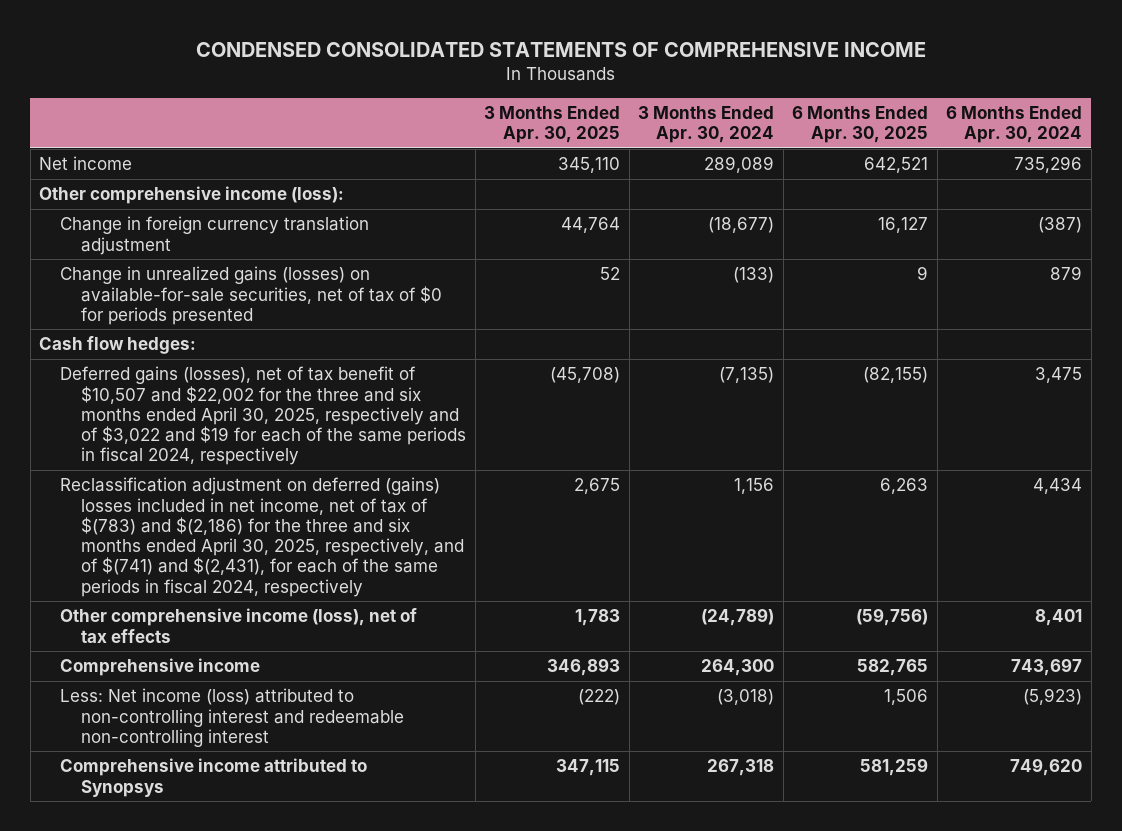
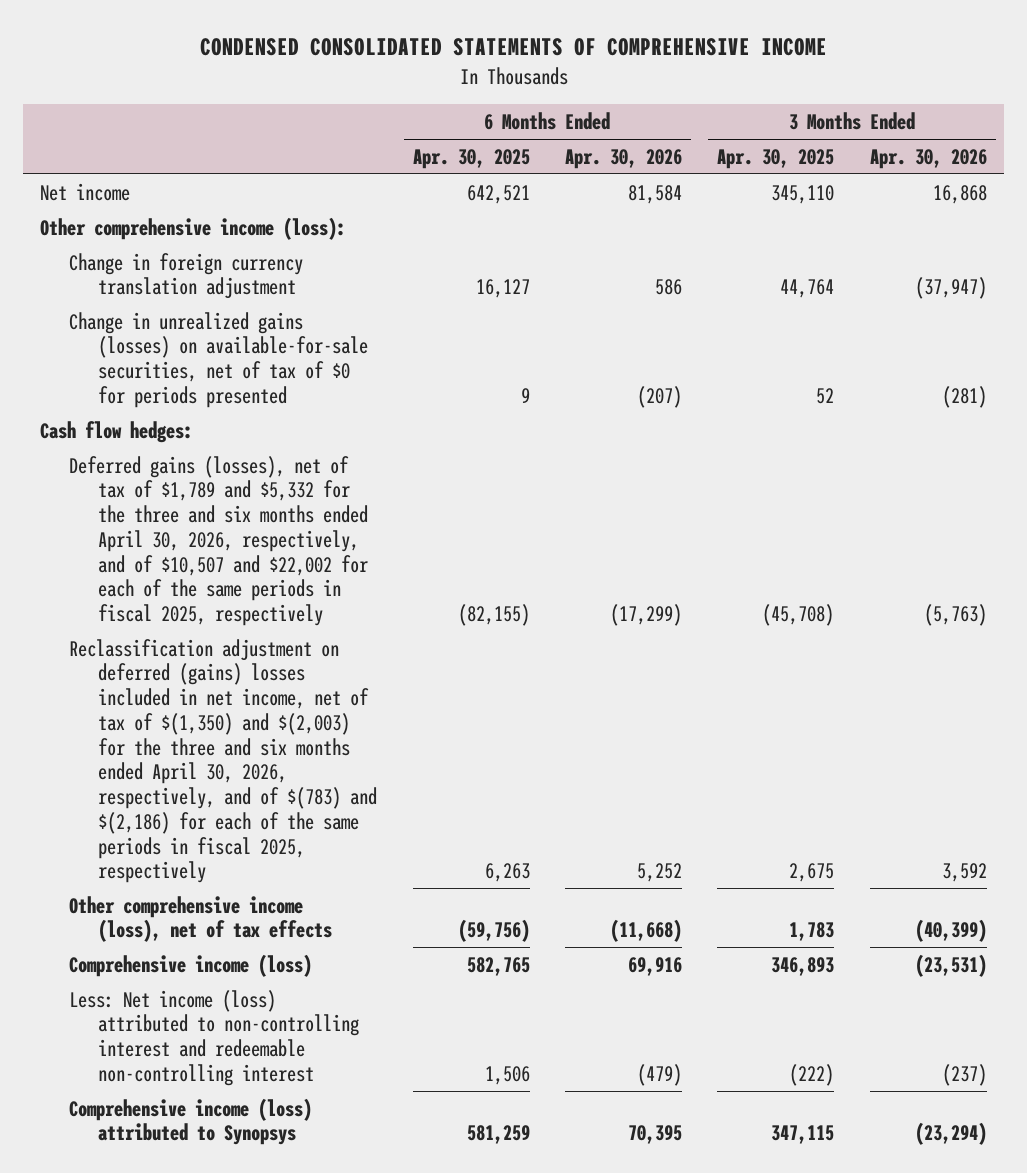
[638,105,775,144] 3 Months Ended Apr. 30, 2024 -> none
[946,105,1083,144] 6 Months Ended Apr. 30, 2024 -> none
none -> [564,148,682,169] Apr. 30, 2026
none -> [869,148,987,169] Apr. 30, 2026
[60,366,467,466] Deferred gains (losses), net of tax benefit of $10,507 and $22,002 for the three and six months ended April 30, 2025, respectively and of $3,022 and $19 for each of the same periods in fiscal 2024, respectively -> [69,455,369,627] Deferred gains (losses), net of tax of $1,789 and $5,332 for the three and six months ended April 30, 2026, respectively, and of $10,507 and $22,002 for each of the same periods in fiscal 2025, respectively
[60,477,465,597] Reclassification adjustment on deferred (gains) losses included in net income, net of tax of $(783) and $(2,186) for the three and six months ended April 30, 2025, respectively, and of $(741) and $(2,431), for each of the same periods in fiscal 2024, respectively -> [69,638,378,884] Reclassification adjustment on deferred (gains) losses included in net income, net of tax of $(1,350) and $(2,003) for the three and six months ended April 30, 2026, respectively, and of $(783) and $(2,186) for each of the same periods in fiscal 2025, respectively
[60,658,261,677] Comprehensive income -> [69,953,313,977] Comprehensive income (loss)
[60,758,368,797] Comprehensive income attributed to Synopsys -> [69,1097,313,1146] Comprehensive income (loss) attributed to Synopsys

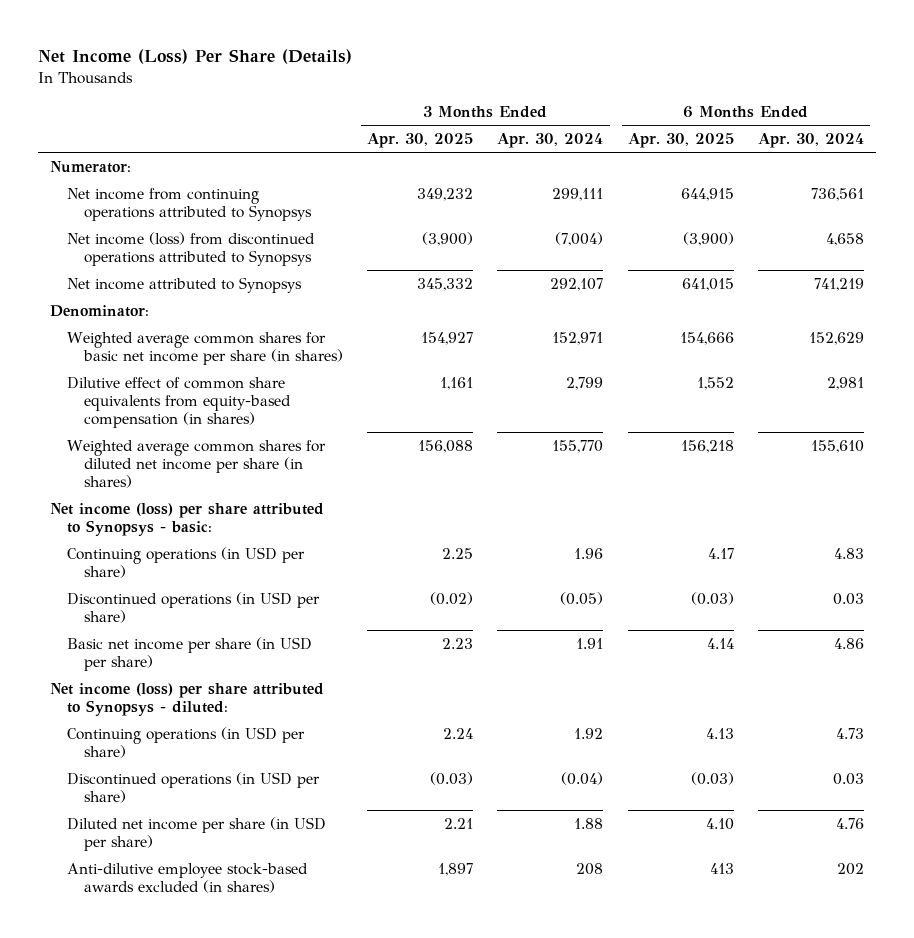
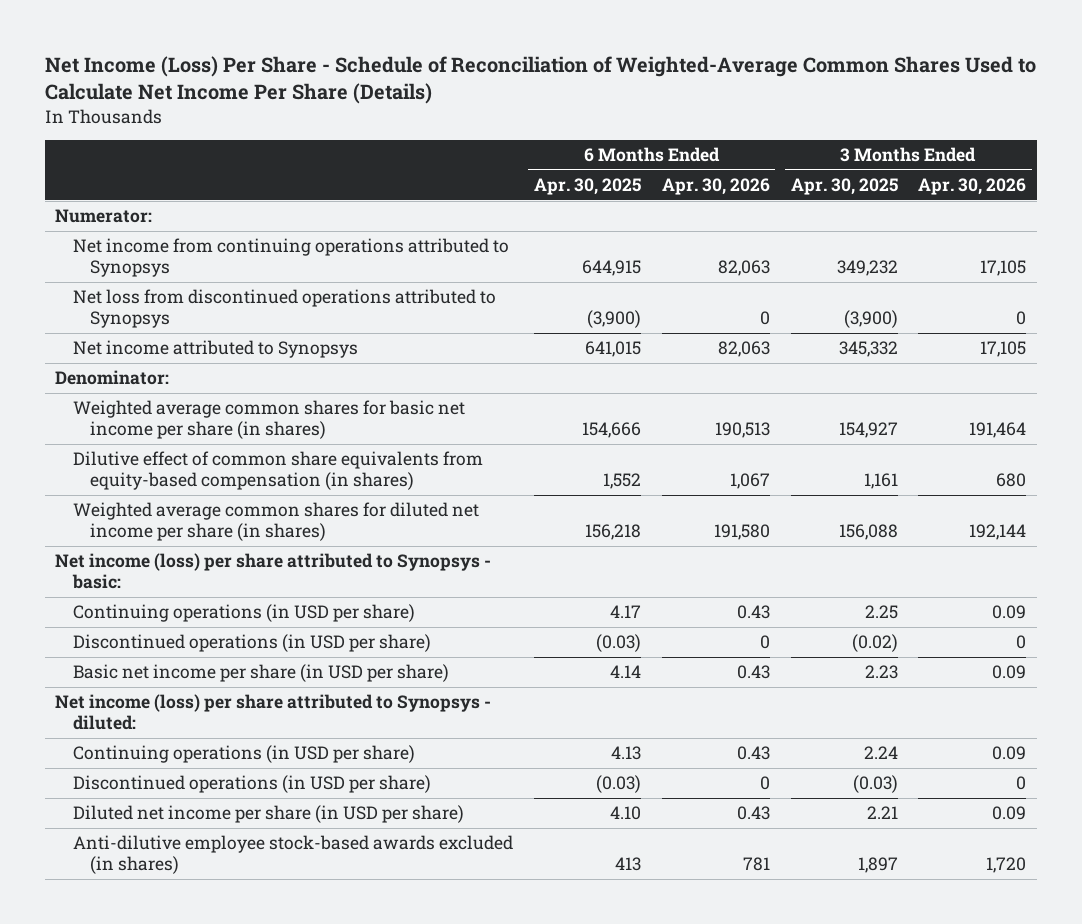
[38,48,353,64] Net Income (Loss) Per Share (Details) -> [44,55,1036,105] Net Income (Loss) Per Share - Schedule of Reconciliation of Weighted-Average Common Shares Used to Calculate Net Income Per Share (Details)
[497,132,604,148] Apr. 30, 2024 -> none
[758,132,865,148] Apr. 30, 2024 -> none
none -> [661,178,770,196] Apr. 30, 2026
none -> [918,178,1027,196] Apr. 30, 2026
[67,231,316,266] Net income (loss) from discontinued operations attributed to Synopsys -> [72,289,496,329] Net loss from discontinued operations attributed to Synopsys

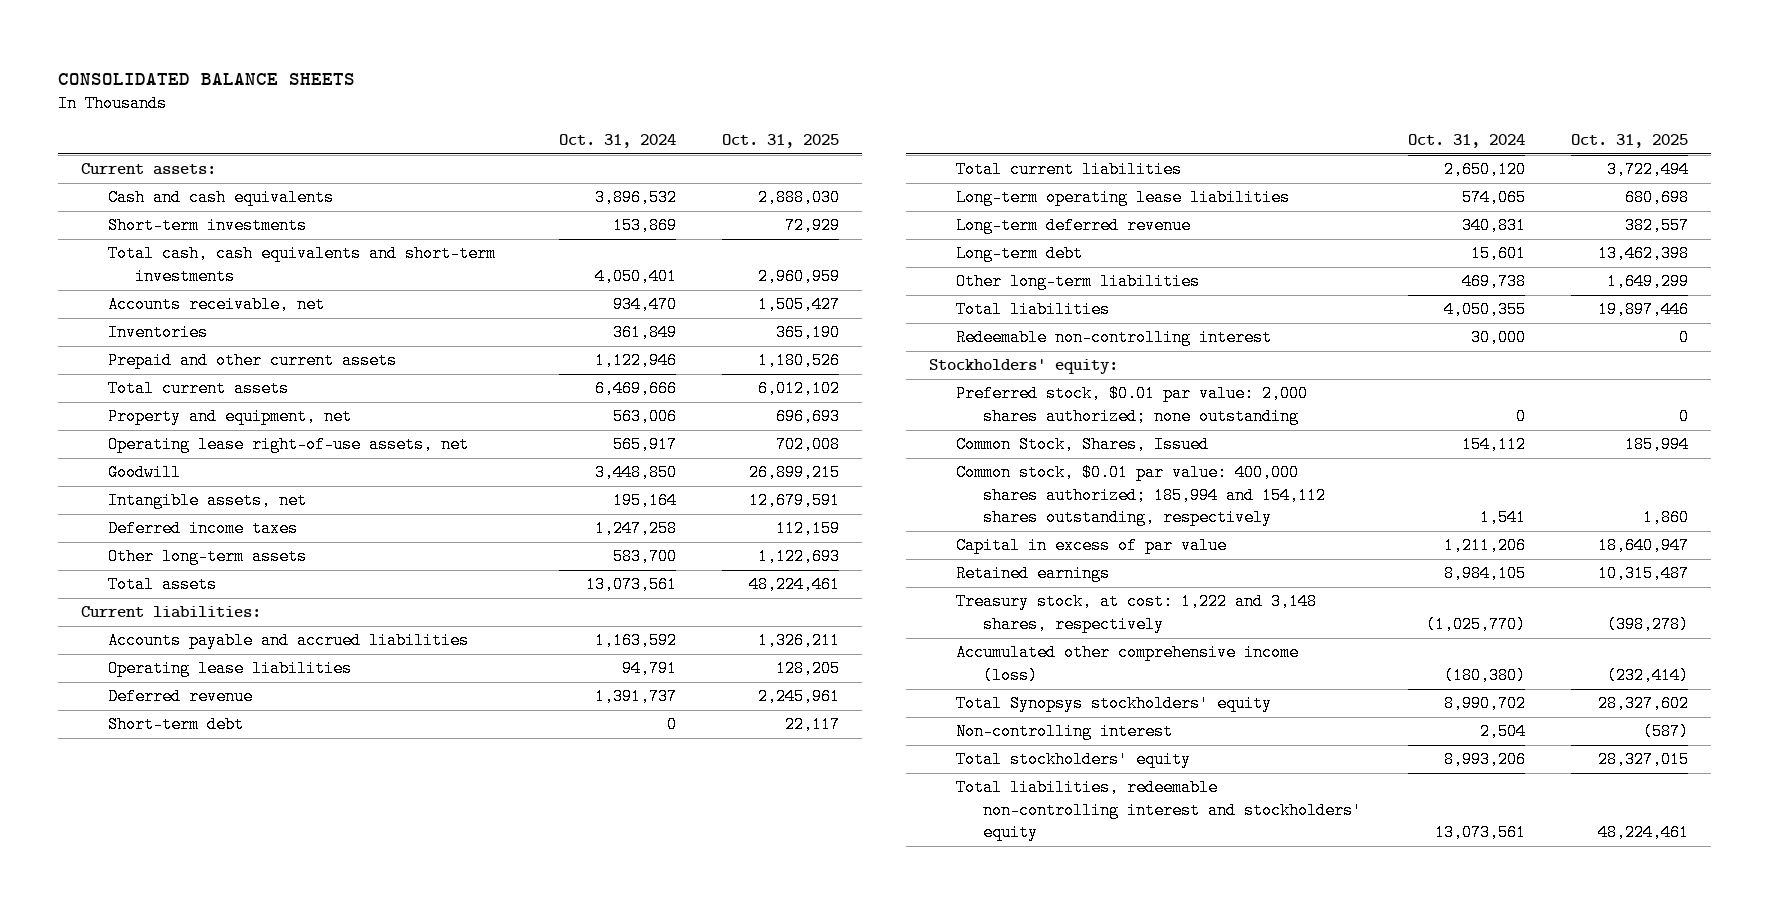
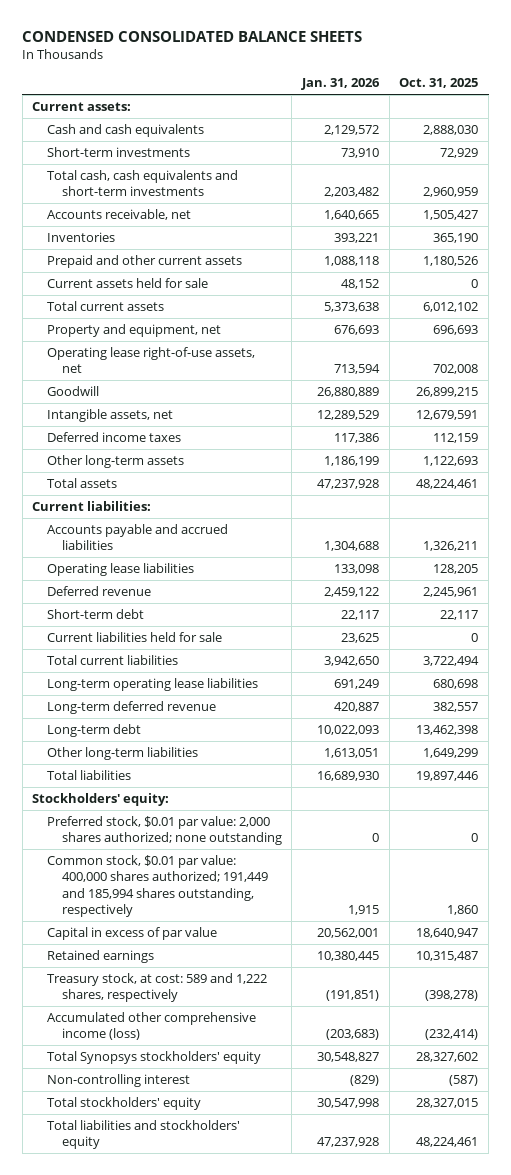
[57,72,355,85] CONSOLIDATED BALANCE SHEETS -> [22,30,363,42] CONDENSED CONSOLIDATED BALANCE SHEETS
[559,134,677,149] Oct. 31, 2024 -> none
none -> [301,78,381,91] Jan. 31, 2026
none -> [46,278,208,289] Current assets held for sale
none -> [46,632,222,643] Current liabilities held for sale
[956,329,1273,347] Redeemable non-controlling interest -> none
[956,436,1210,454] Common Stock, Shares, Issued -> none
[956,464,1327,527] Common stock, $0.01 par value: 400,000 shares authorized; 185,994 and 154,112 shares outstanding, respectively -> [46,855,268,918] Common stock, $0.01 par value: 400,000 shares authorized; 191,449 and 185,994 shares outstanding, respectively
[956,593,1318,633] Treasury stock, at cost: 1,222 and 3,148 shares, respectively -> [46,973,267,1003] Treasury stock, at cost: 589 and 1,222 shares, respectively
[956,779,1363,842] Total liabilities, redeemable non-controlling interest and stockholders' equity -> [46,1120,240,1150] Total liabilities and stockholders' equity

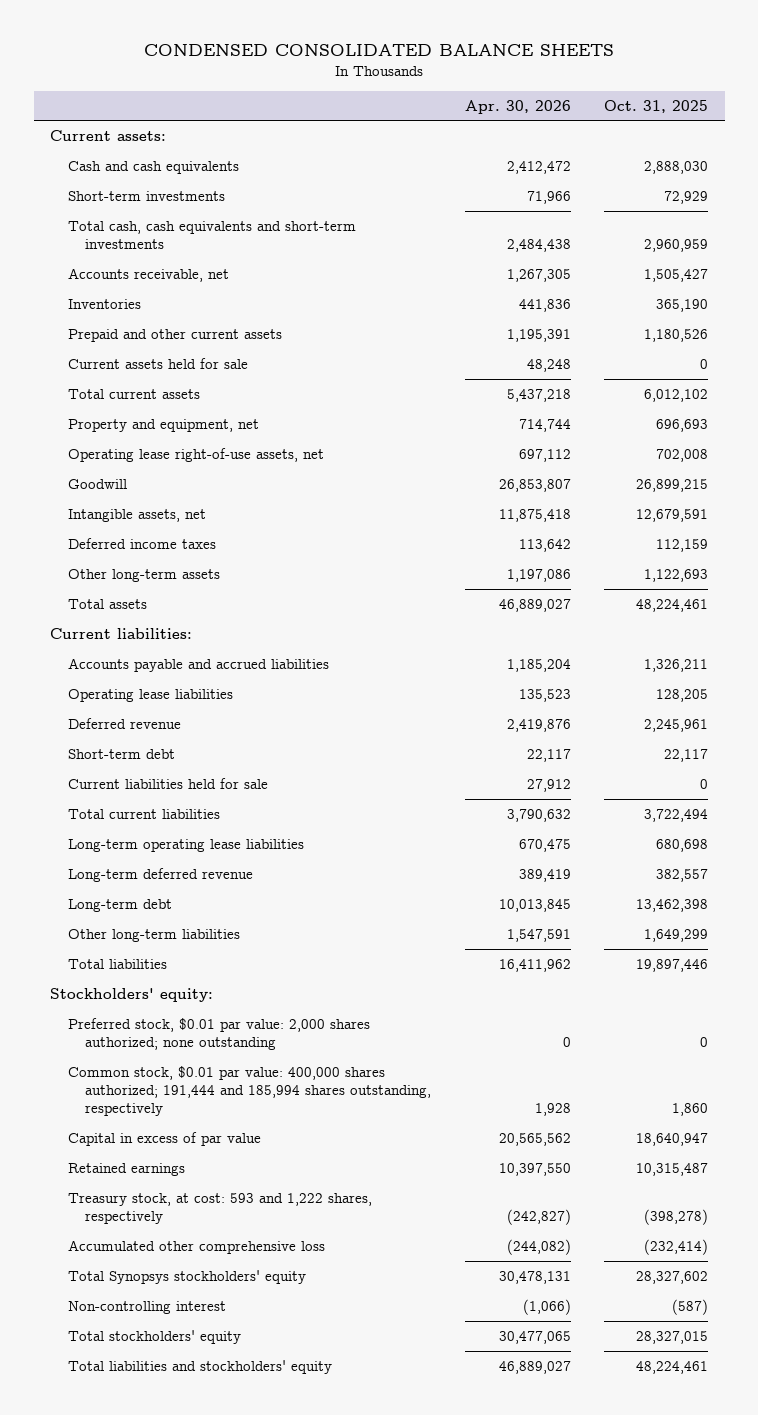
[301,78,381,91] Jan. 31, 2026 -> none
none -> [464,99,571,114] Apr. 30, 2026
[46,855,268,918] Common stock, $0.01 par value: 400,000 shares authorized; 191,449 and 185,994 shares outstanding, respectively -> [67,1065,432,1117] Common stock, $0.01 par value: 400,000 shares authorized; 191,444 and 185,994 shares outstanding, respectively
[46,973,267,1003] Treasury stock, at cost: 589 and 1,222 shares, respectively -> [67,1192,372,1225] Treasury stock, at cost: 593 and 1,222 shares, respectively
[46,1012,256,1041] Accumulated other comprehensive income (loss) -> [67,1239,325,1254] Accumulated other comprehensive loss

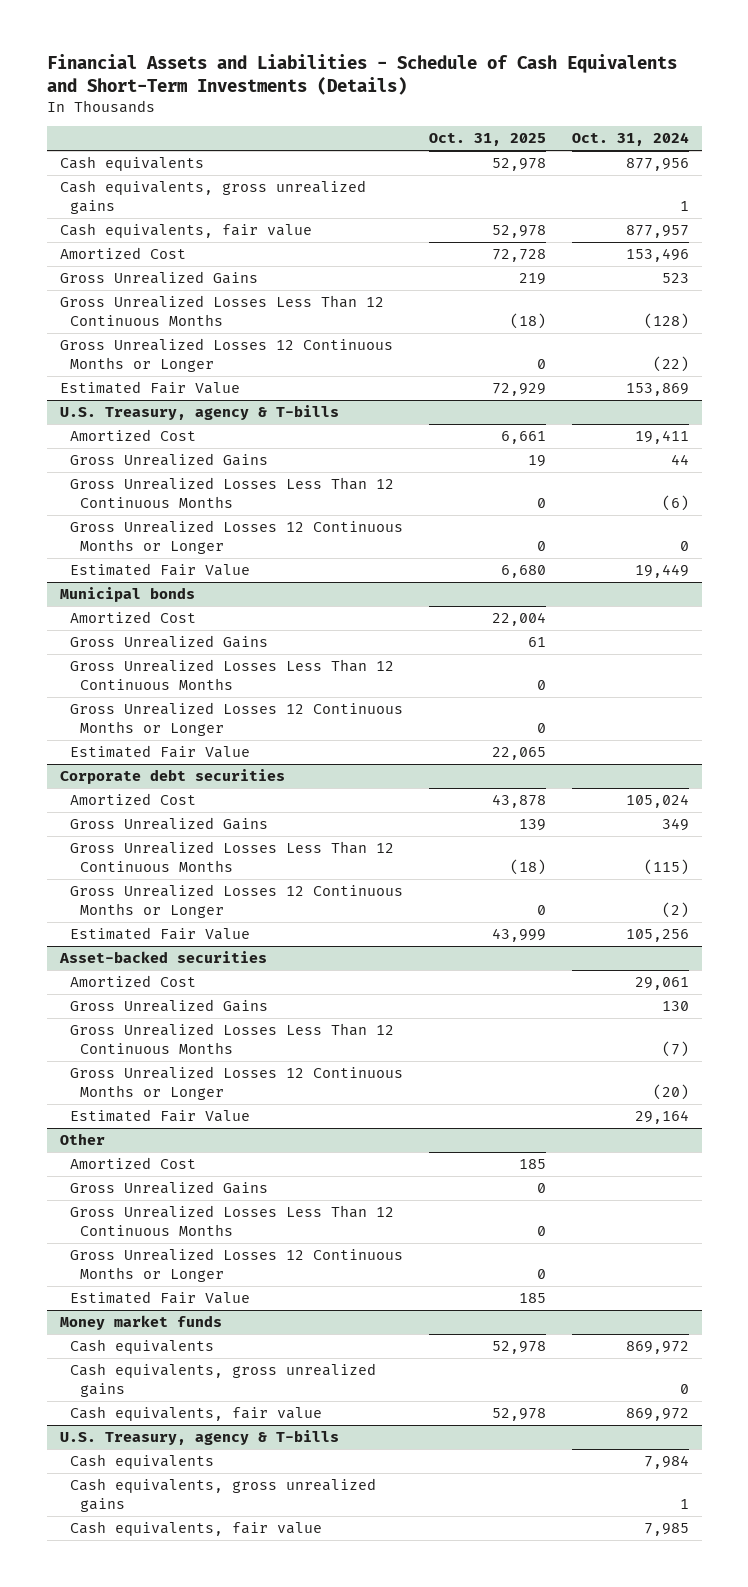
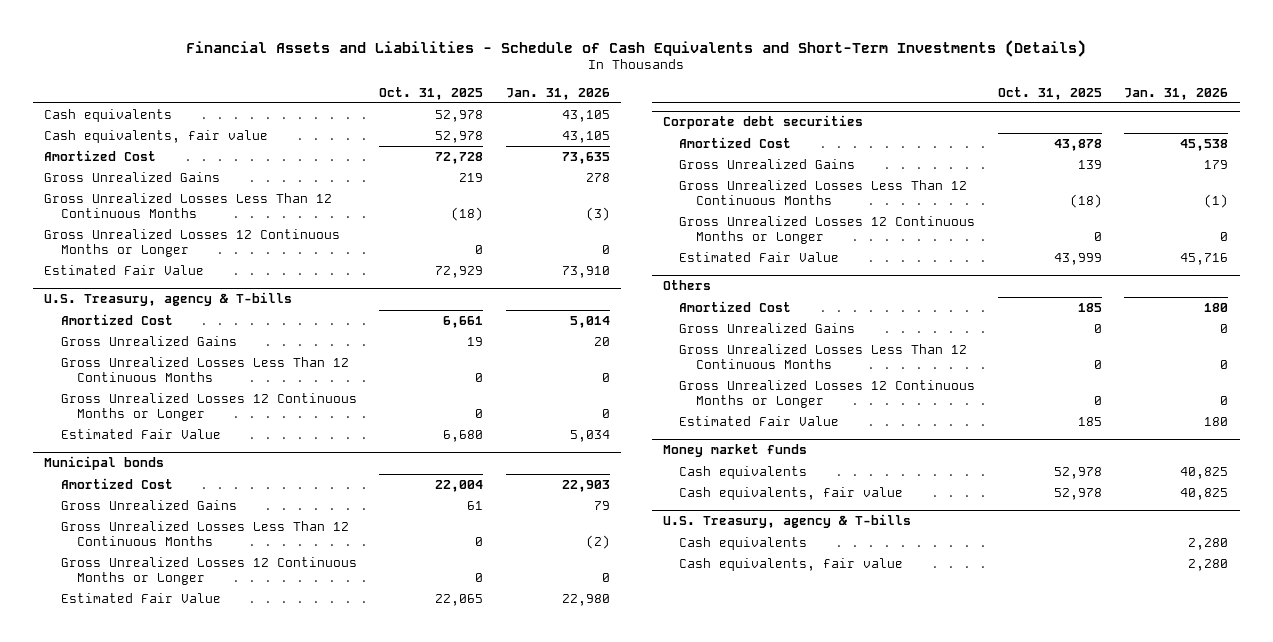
[571,132,689,147] Oct. 31, 2024 -> none
none -> [505,87,610,100] Jan. 31, 2026
[59,180,366,215] Cash equivalents, gross unrealized gains -> none
[58,951,267,964] Asset-backed securities -> none
[69,975,196,988] Amortized Cost -> none
[69,999,268,1013] Gross Unrealized Gains -> none
[69,1023,394,1055] Gross Unrealized Losses Less Than 12 Continuous Months -> none
[69,1066,403,1101] Gross Unrealized Losses 12 Continuous Months or Longer -> none
[69,1109,250,1123] Estimated Fair Value -> none
[59,1133,105,1146] Other -> [663,280,712,291] Others
[69,1363,376,1398] Cash equivalents, gross unrealized gains -> none
[69,1478,376,1513] Cash equivalents, gross unrealized gains -> none

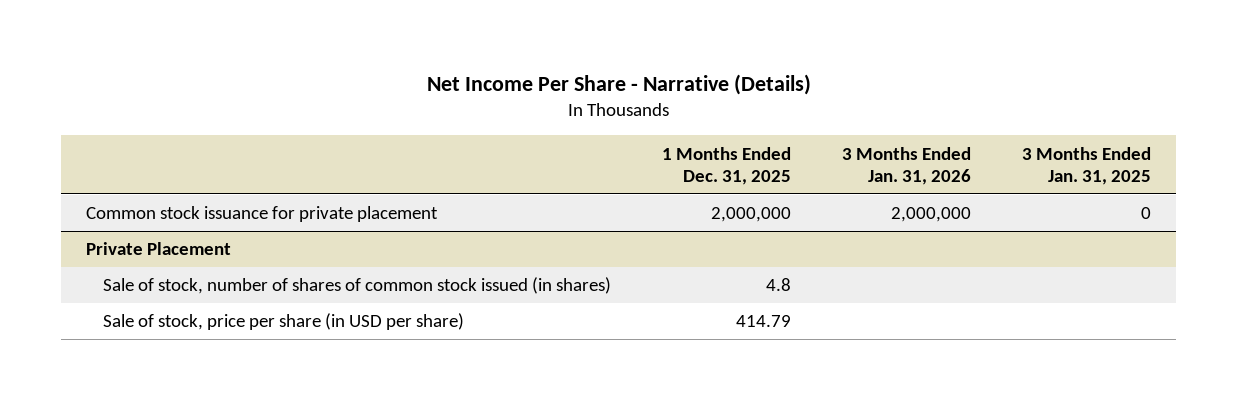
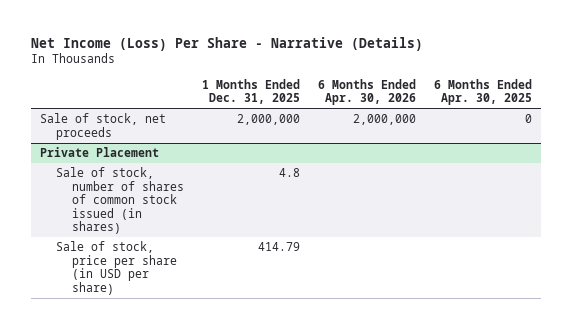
[426,73,811,95] Net Income Per Share - Narrative (Details) -> [30,37,423,52] Net Income (Loss) Per Share - Narrative (Details)
[841,146,971,186] 3 Months Ended Jan. 31, 2026 -> none
[1021,146,1151,186] 3 Months Ended Jan. 31, 2025 -> none
none -> [318,78,417,106] 6 Months Ended Apr. 30, 2026
none -> [434,78,533,106] 6 Months Ended Apr. 30, 2025
[86,206,439,223] Common stock issuance for private placement -> [39,113,166,140] Sale of stock, net proceeds

